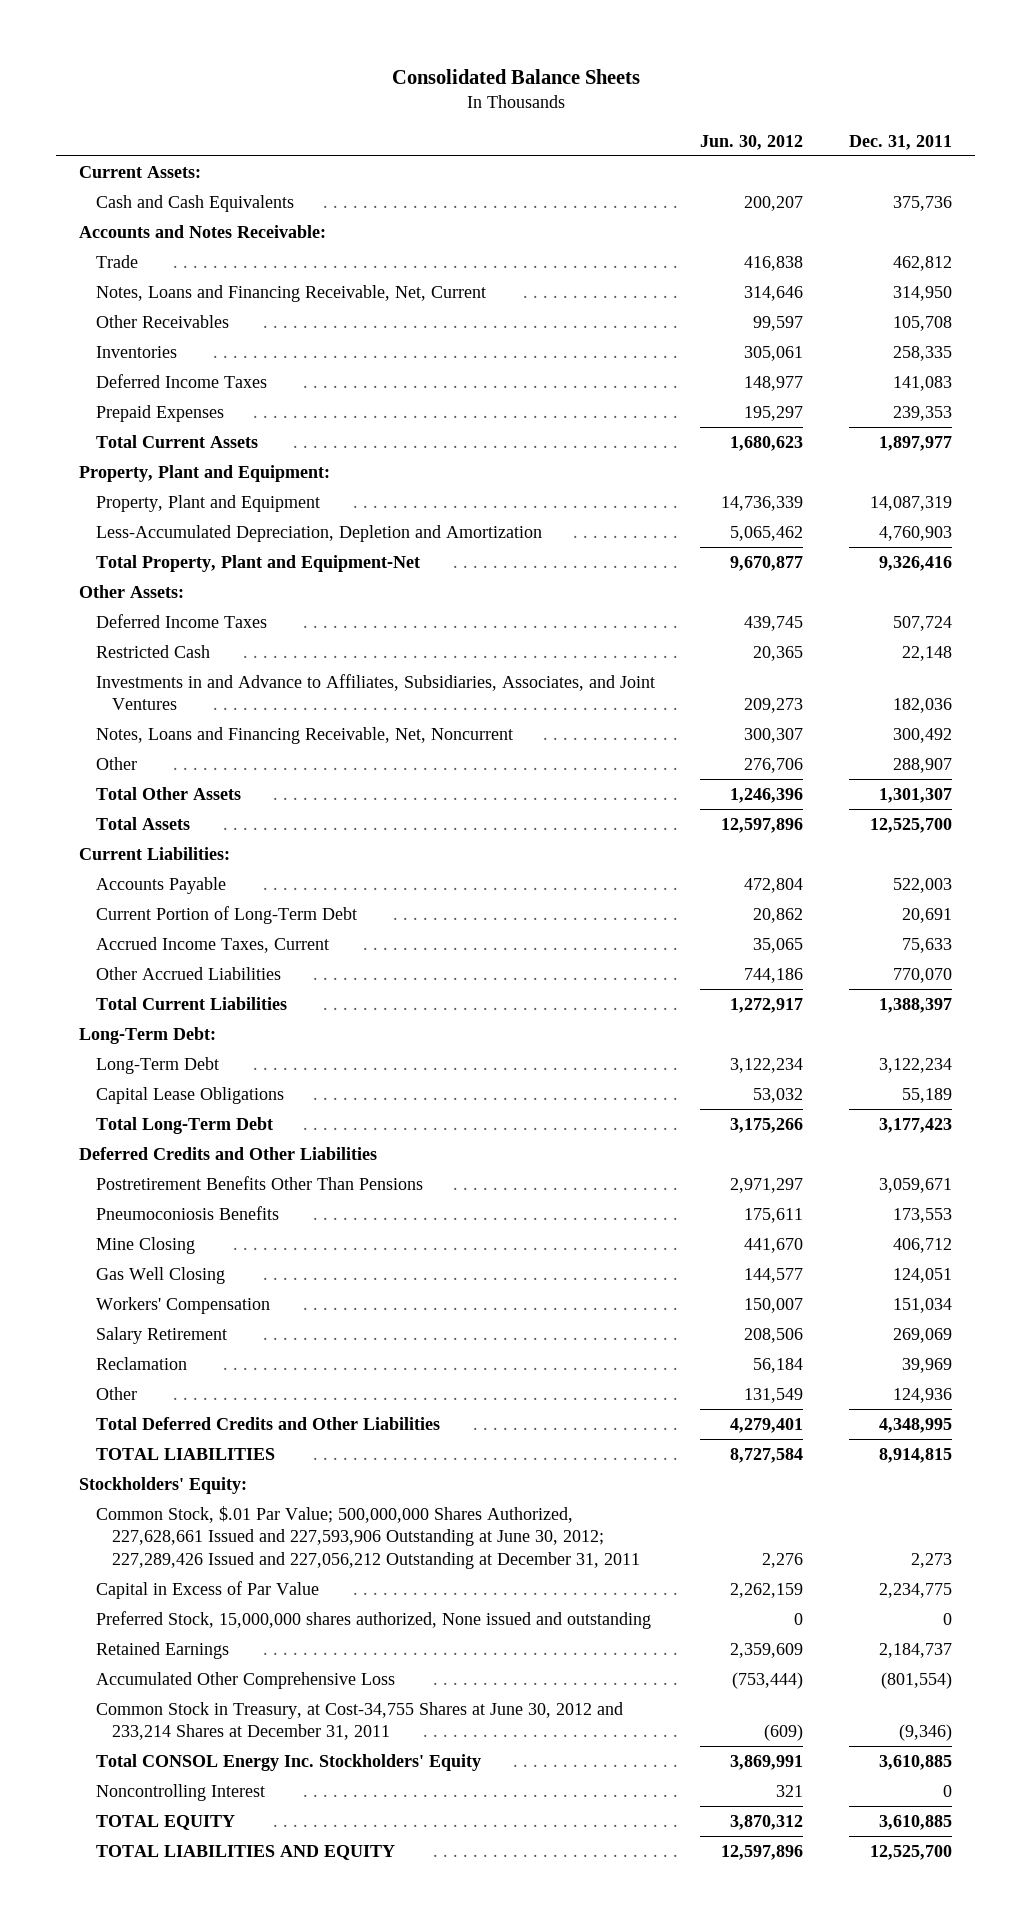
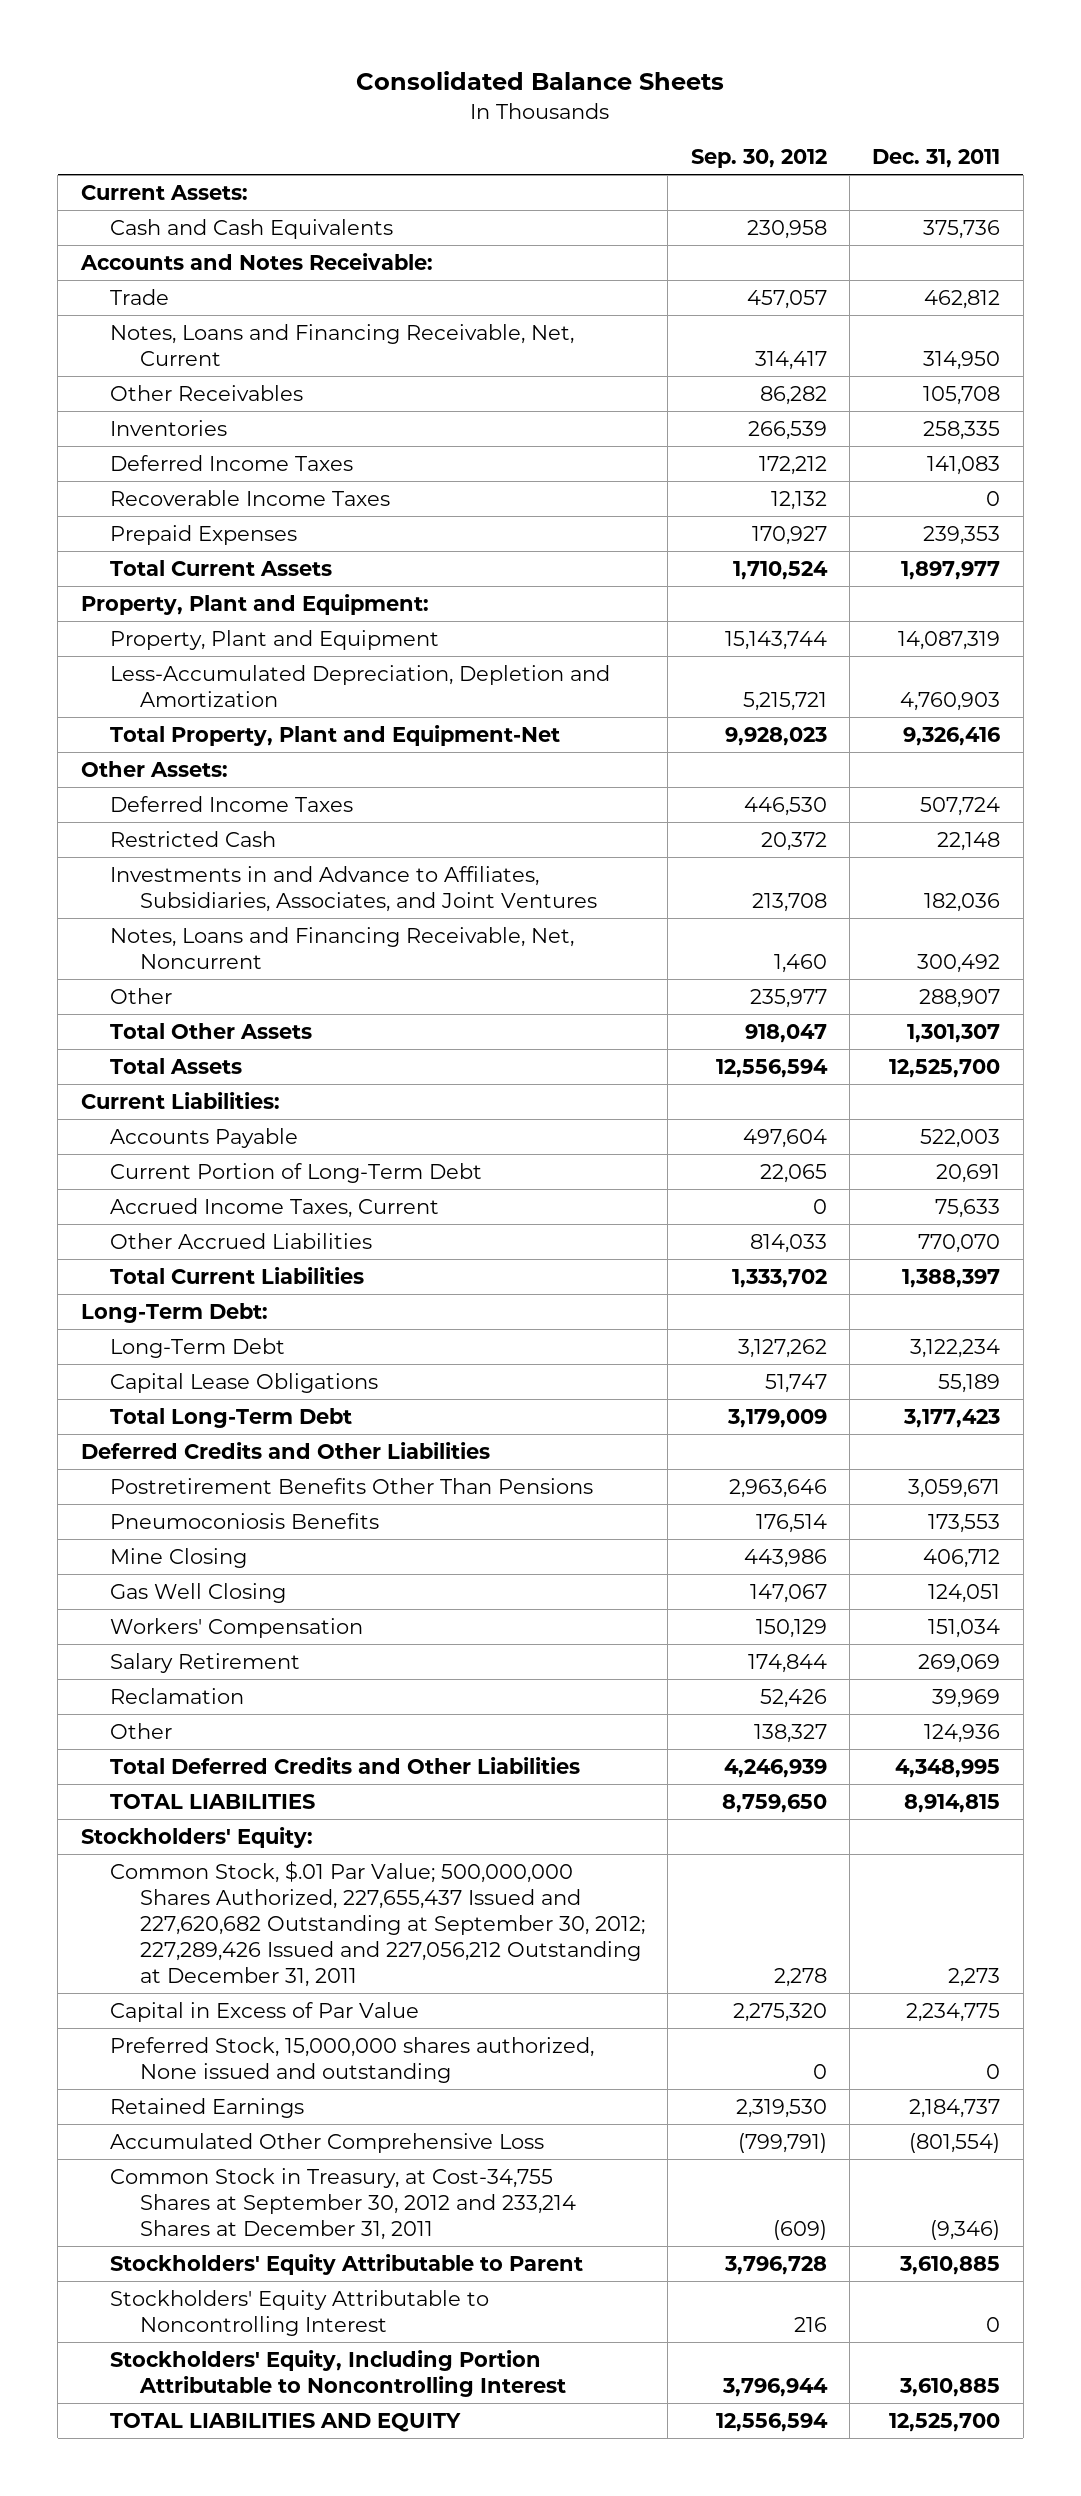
[700,134,804,150] Jun. 30, 2012 -> none
none -> [690,149,827,169] Sep. 30, 2012
none -> [110,489,391,506] Recoverable Income Taxes
[95,1505,641,1569] Common Stock, $.01 Par Value; 500,000,000 Shares Authorized, 227,628,661 Issued and 227,593,906 Outstanding at June 30, 2012; 227,289,426 Issued and 227,056,212 Outstanding at December 31, 2011 -> [110,1860,646,1987] Common Stock, $.01 Par Value; 500,000,000 Shares Authorized, 227,655,437 Issued and 227,620,682 Outstanding at September 30, 2012; 227,289,426 Issued and 227,056,212 Outstanding at December 31, 2011
[95,1701,623,1741] Common Stock in Treasury, at Cost-34,755 Shares at June 30, 2012 and 233,214 Shares at December 31, 2011 -> [110,2167,577,2240] Common Stock in Treasury, at Cost-34,755 Shares at September 30, 2012 and 233,214 Shares at December 31, 2011
[95,1753,481,1771] Total CONSOL Energy Inc. Stockholders' Equity -> [110,2253,584,2275] Stockholders' Equity Attributable to Parent
[95,1783,265,1801] Noncontrolling Interest -> [110,2289,490,2336] Stockholders' Equity Attributable to Noncontrolling Interest
[95,1814,235,1830] TOTAL EQUITY -> [110,2349,567,2397] Stockholders' Equity, Including Portion Attributable to Noncontrolling Interest

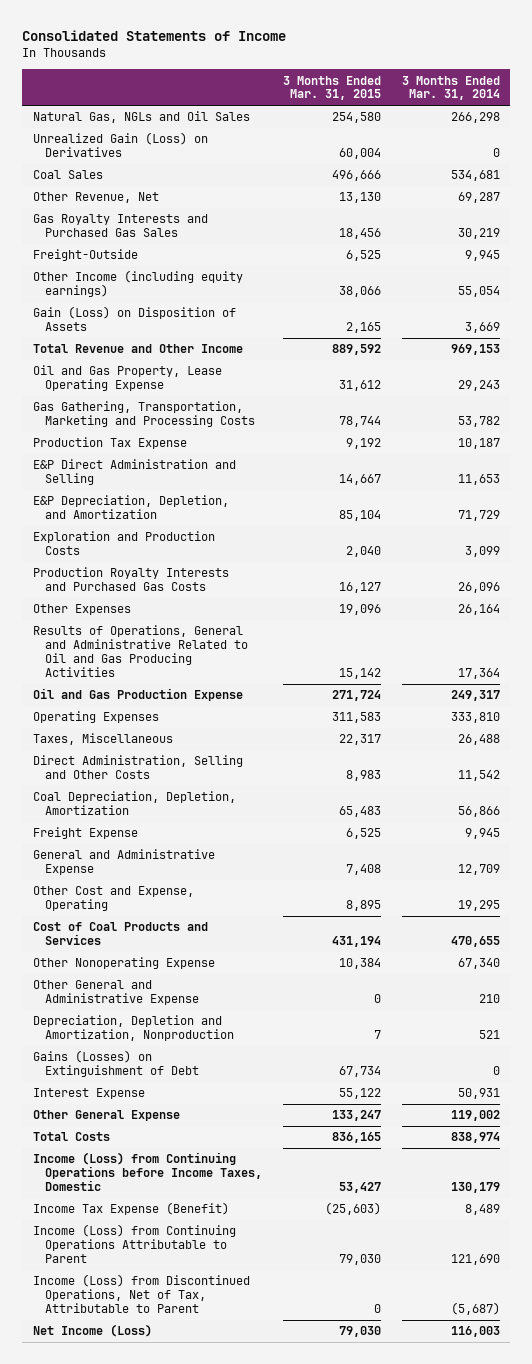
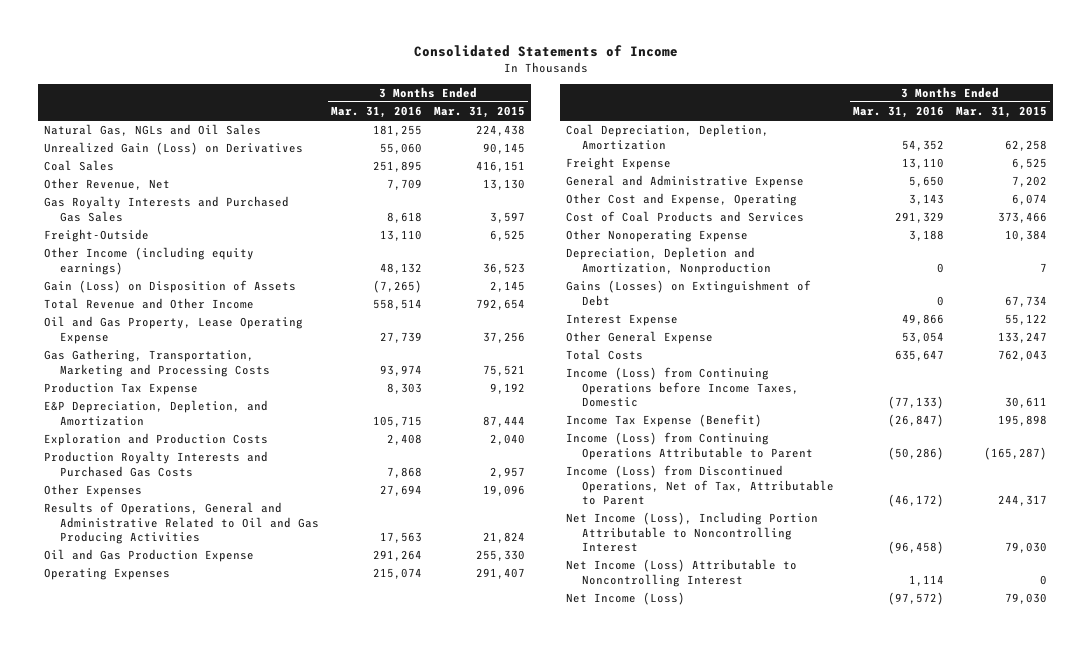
[401,75,500,101] 3 Months Ended Mar. 31, 2014 -> none
none -> [330,106,422,119] Mar. 31, 2016
[331,112,381,124] 254,580 -> [476,125,526,137] 224,438
[338,148,381,160] 60,004 -> [483,143,526,155] 90,145
[331,170,381,182] 496,666 -> [476,161,526,173] 416,151
[338,228,381,240] 18,456 -> [490,211,526,223] 3,597
[338,286,381,298] 38,066 -> [483,262,526,274] 36,523
[345,322,381,334] 2,165 -> [490,281,526,293] 2,145
[331,344,381,356] 889,592 -> [476,299,526,311] 792,654
[338,380,381,392] 31,612 -> [483,331,526,343] 37,256
[338,416,381,428] 78,744 -> [483,364,526,376] 75,521
[32,459,236,486] E&P Direct Administration and Selling -> none
[338,510,381,522] 85,104 -> [483,415,526,427] 87,444
[338,582,381,594] 16,127 -> [490,466,526,478] 2,957
[32,733,173,746] Taxes, Miscellaneous -> none
[32,755,243,780] Direct Administration, Selling and Other Costs -> none
[338,668,381,680] 15,142 -> [483,531,526,543] 21,824
[331,690,381,702] 271,724 -> [476,550,526,562] 255,330
[331,712,381,724] 311,583 -> [476,568,526,580] 291,407
[338,806,381,818] 65,483 -> [1005,139,1048,151] 62,258
[345,864,381,876] 7,408 -> [1012,176,1048,188] 7,202
[345,900,381,912] 8,895 -> [1012,194,1048,206] 6,074
[331,936,381,948] 431,194 -> [998,212,1048,224] 373,466
[32,980,199,1006] Other General and Administrative Expense -> none
[331,1132,381,1144] 836,165 -> [998,350,1048,362] 762,043
[338,1182,381,1194] 53,427 -> [1005,396,1048,408] 30,611
[324,1202,381,1216] (25,603) -> [998,415,1048,427] 195,898
[338,1254,381,1266] 79,030 -> [984,446,1048,460] (165,287)
[373,1304,381,1314] 0 -> [998,494,1048,506] 244,317
none -> [566,512,819,552] Net Income (Loss), Including Portion Attributable to Noncontrolling Interest
none -> [566,559,798,587] Net Income (Loss) Attributable to Noncontrolling Interest

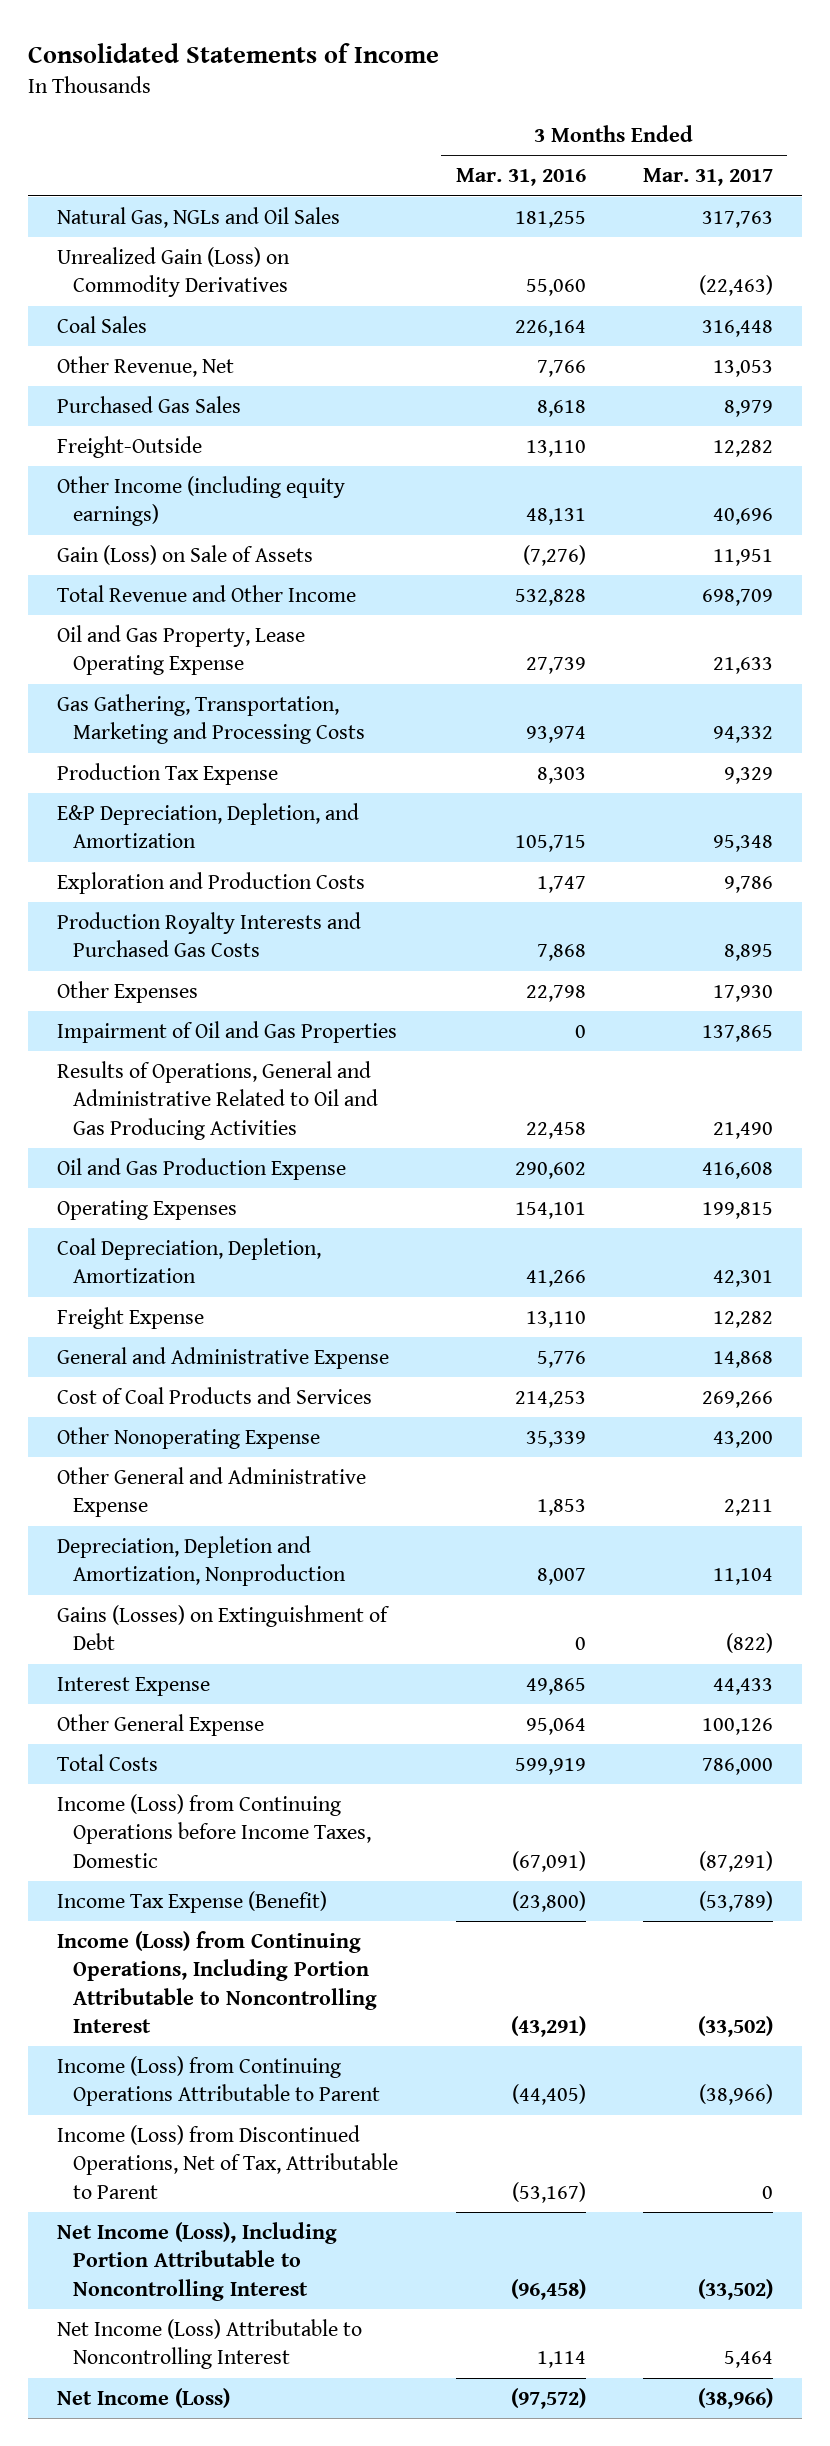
[434,106,526,119] Mar. 31, 2015 -> none
none -> [642,168,773,187] Mar. 31, 2017
[44,142,304,156] Unrealized Gain (Loss) on Derivatives -> [57,247,291,298] Unrealized Gain (Loss) on Commodity Derivatives
[372,161,422,173] 251,895 -> [514,320,586,338] 226,164
[386,179,422,191] 7,709 -> [536,360,586,378] 7,766
[44,196,290,222] Gas Royalty Interests and Purchased Gas Sales -> [57,396,242,414] Purchased Gas Sales
[379,262,422,274] 48,132 -> [525,508,586,526] 48,131
[44,280,297,294] Gain (Loss) on Disposition of Assets -> [57,545,314,566] Gain (Loss) on Sale of Assets
[372,280,422,294] (7,265) -> [522,545,586,567] (7,276)
[372,299,422,311] 558,514 -> [514,589,586,607] 532,828
[386,434,422,446] 2,408 -> [536,876,586,894] 1,747
[379,485,422,497] 27,694 -> [525,985,586,1003] 22,798
none -> [57,1021,398,1044] Impairment of Oil and Gas Properties
[379,531,422,543] 17,563 -> [525,1121,586,1139] 22,458
[372,550,422,562] 291,264 -> [514,1162,586,1180] 290,602
[372,568,422,580] 215,074 -> [514,1202,586,1220] 154,101
[901,139,944,151] 54,352 -> [525,1270,586,1288] 41,266
[566,193,798,207] Other Cost and Expense, Operating -> none
[908,176,944,188] 5,650 -> [536,1351,586,1369] 5,776
[894,212,944,224] 291,329 -> [514,1391,586,1409] 214,253
[908,230,944,242] 3,188 -> [525,1431,586,1449] 35,339
none -> [57,1467,367,1518] Other General and Administrative Expense
[936,262,944,273] 0 -> [536,1568,586,1586] 8,007
[901,314,944,326] 49,866 -> [525,1678,586,1696] 49,865
[901,332,944,344] 53,054 -> [525,1718,586,1736] 95,064
[894,350,944,362] 635,647 -> [514,1758,586,1776] 599,919
[887,395,944,409] (77,133) -> [511,1850,586,1872] (67,091)
[887,414,944,428] (26,847) -> [511,1891,586,1913] (23,800)
none -> [57,1931,378,2033] Income (Loss) from Continuing Operations, Including Portion Attributable to Noncontrolling Interest
[887,446,944,460] (50,286) -> [511,2084,586,2106] (44,405)
[887,493,944,507] (46,172) -> [511,2181,586,2203] (53,167)

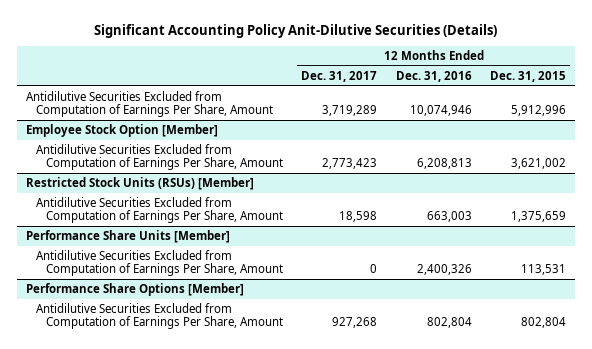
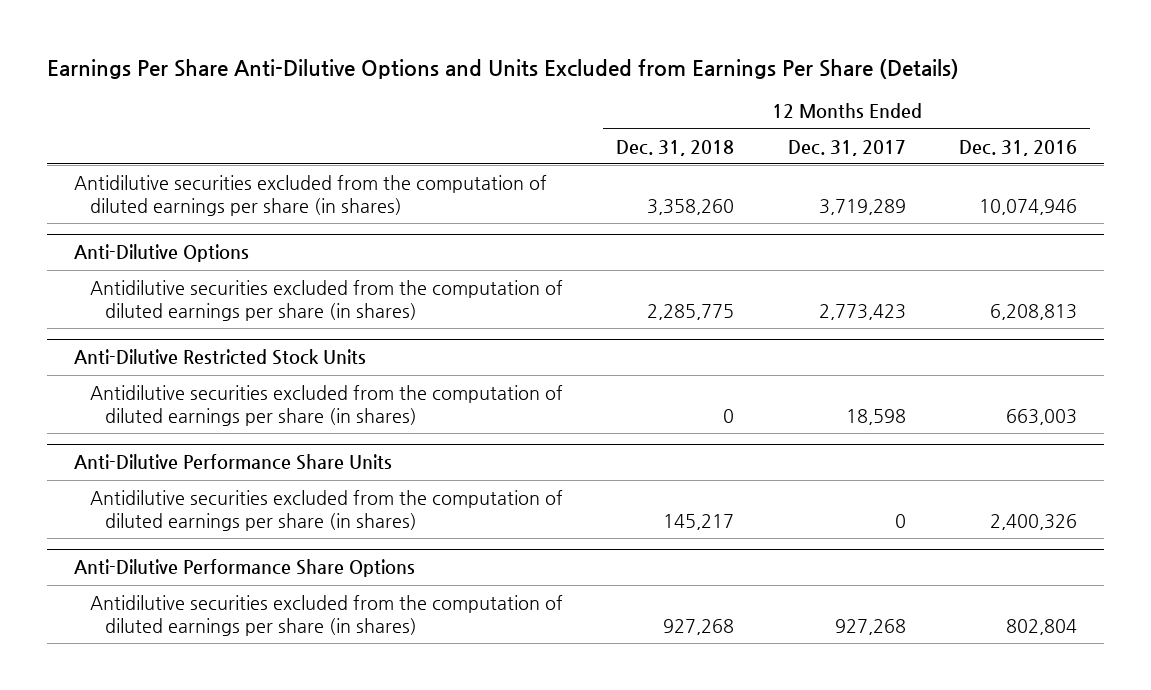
[94,23,498,38] Significant Accounting Policy Anit-Dilutive Securities (Details) -> [47,59,960,80] Earnings Per Share Anti-Dilutive Options and Units Excluded from Earnings Per Share (Details)
[489,70,566,82] Dec. 31, 2015 -> none
none -> [616,139,735,156] Dec. 31, 2018
[26,90,274,118] Antidilutive Securities Excluded from Computation of Earnings Per Share, Amount -> [74,174,548,216] Antidilutive securities excluded from the computation of diluted earnings per share (in shares)
[26,123,219,137] Employee Stock Option [Member] -> [74,244,250,263] Anti-Dilutive Options
[36,143,284,171] Antidilutive Securities Excluded from Computation of Earnings Per Share, Amount -> [89,279,563,321] Antidilutive securities excluded from the computation of diluted earnings per share (in shares)
[26,176,255,190] Restricted Stock Units (RSUs) [Member] -> [74,349,367,366] Anti-Dilutive Restricted Stock Units
[36,196,284,224] Antidilutive Securities Excluded from Computation of Earnings Per Share, Amount -> [89,384,563,426] Antidilutive securities excluded from the computation of diluted earnings per share (in shares)
[26,229,231,243] Performance Share Units [Member] -> [74,454,393,471] Anti-Dilutive Performance Share Units
[36,249,284,277] Antidilutive Securities Excluded from Computation of Earnings Per Share, Amount -> [89,489,563,531] Antidilutive securities excluded from the computation of diluted earnings per share (in shares)
[26,282,245,296] Performance Share Options [Member] -> [74,559,416,578] Anti-Dilutive Performance Share Options
[36,302,284,330] Antidilutive Securities Excluded from Computation of Earnings Per Share, Amount -> [89,594,563,636] Antidilutive securities excluded from the computation of diluted earnings per share (in shares)

